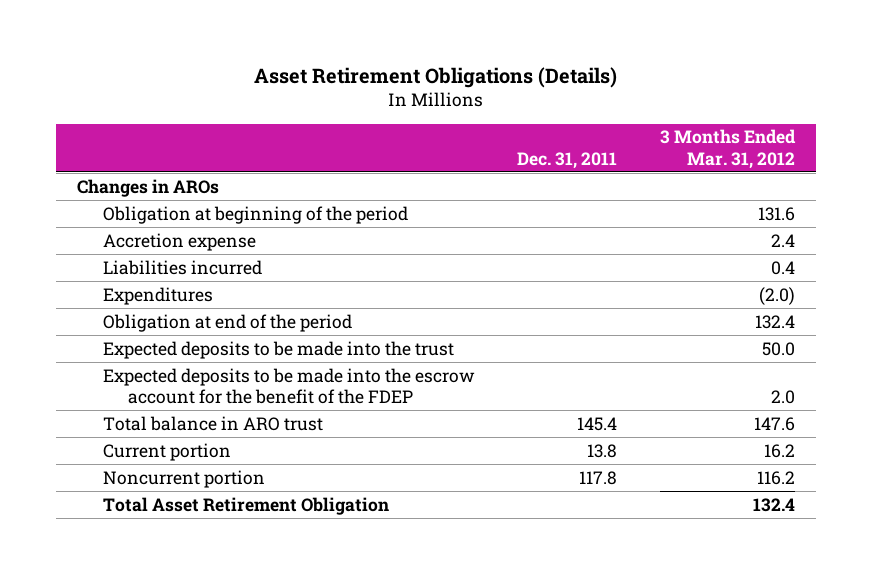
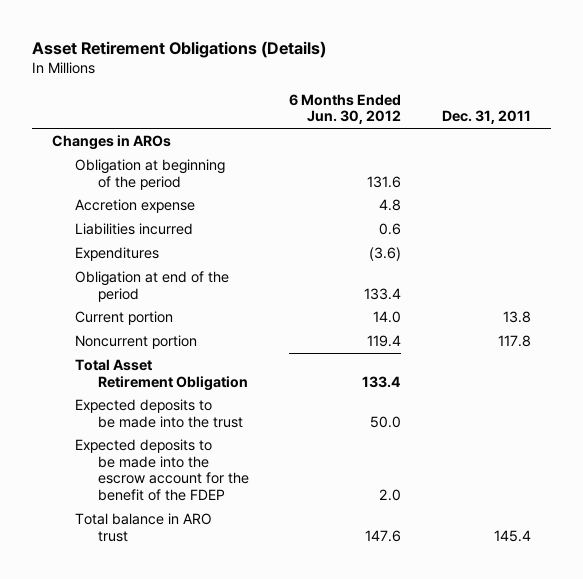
[659,129,796,169] 3 Months Ended Mar. 31, 2012 -> none
none -> [289,93,402,125] 6 Months Ended Jun. 30, 2012
[102,340,454,359] Expected deposits to be made into the trust -> [74,398,243,428] Expected deposits to be made into the trust
[102,367,475,405] Expected deposits to be made into the escrow account for the benefit of the FDEP -> [74,438,249,502] Expected deposits to be made into the escrow account for the benefit of the FDEP
[102,415,323,431] Total balance in ARO trust -> [74,512,212,542] Total balance in ARO trust

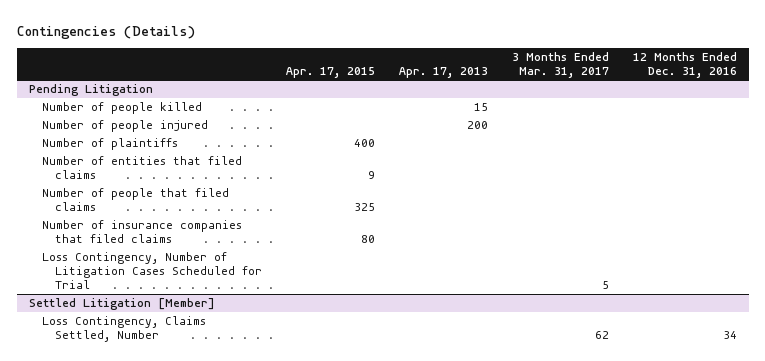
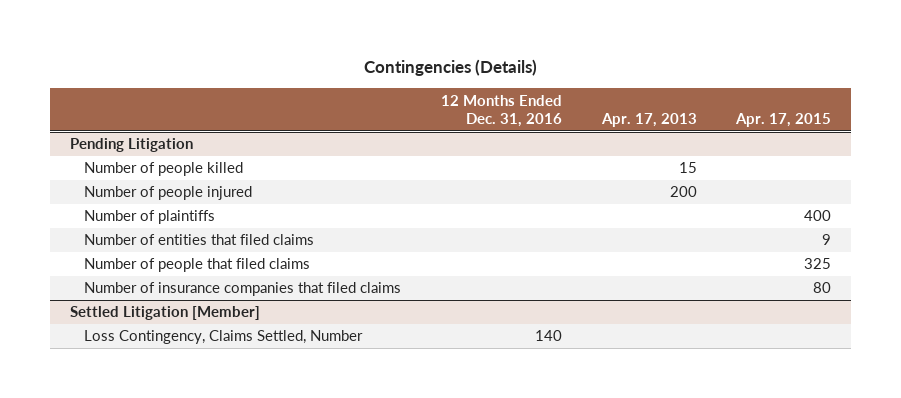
[511,51,609,78] 3 Months Ended Mar. 31, 2017 -> none
[41,251,262,290] Loss Contingency, Number of Litigation Cases Scheduled for Trial -> none
[722,331,737,340] 34 -> [534,330,562,342] 140

